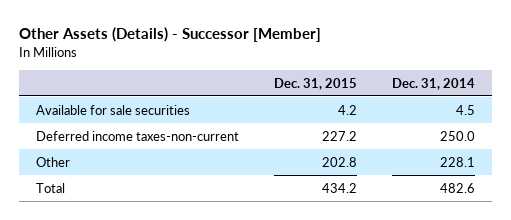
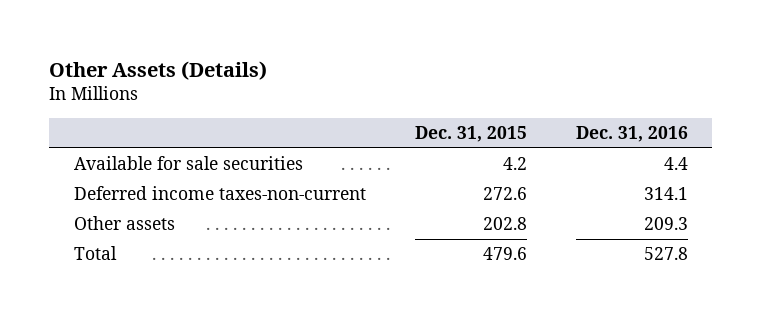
[18,27,321,43] Other Assets (Details) - Successor [Member] -> [49,60,268,80] Other Assets (Details)
[391,77,475,90] Dec. 31, 2014 -> none
none -> [575,126,688,143] Dec. 31, 2016
[321,130,357,141] 227.2 -> [482,187,527,201] 272.6
[36,156,71,167] Other -> [73,216,175,231] Other assets
[321,182,357,193] 434.2 -> [482,247,527,261] 479.6

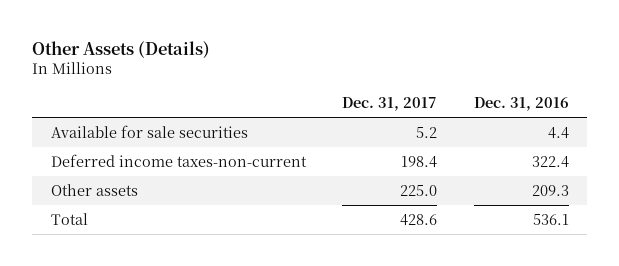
[414,126,527,143] Dec. 31, 2015 -> none
none -> [342,97,438,112] Dec. 31, 2017
[643,187,688,201] 314.1 -> [531,155,569,168] 322.4
[643,247,688,261] 527.8 -> [532,213,569,225] 536.1

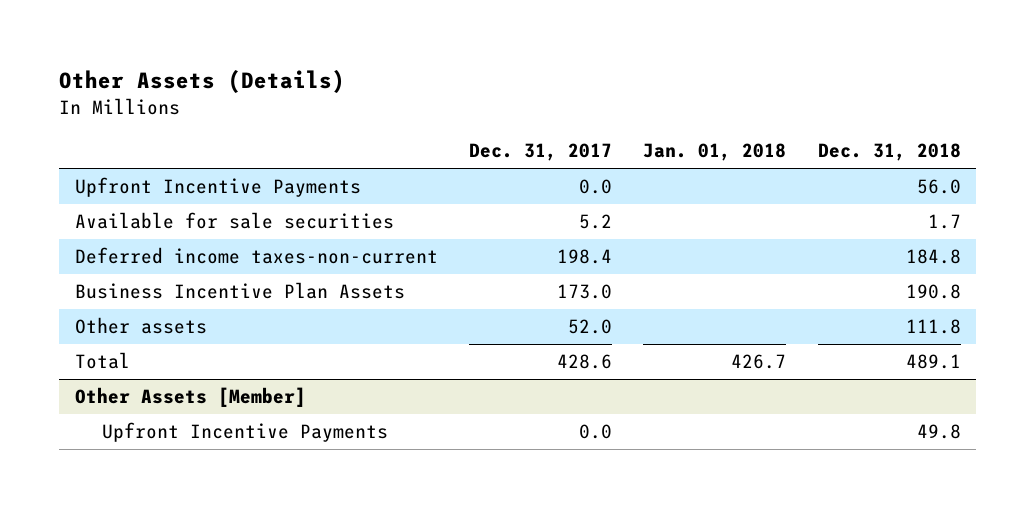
[473,97,569,112] Dec. 31, 2016 -> none
none -> [643,143,787,162] Jan. 01, 2018
none -> [817,143,961,162] Dec. 31, 2018
none -> [74,177,361,198] Upfront Incentive Payments
none -> [74,282,405,300] Business Incentive Plan Assets
[400,184,438,196] 225.0 -> [567,319,612,335] 52.0
none -> [74,387,306,408] Other Assets [Member]
none -> [102,422,389,443] Upfront Incentive Payments

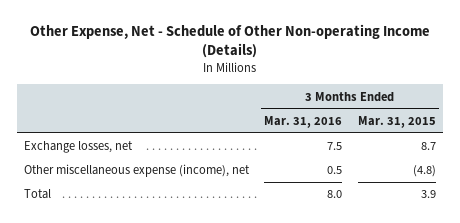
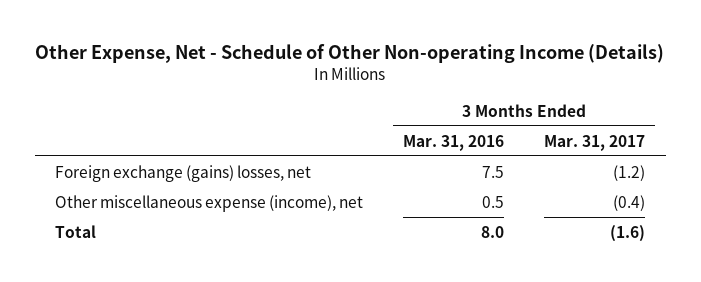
[357,115,436,128] Mar. 31, 2015 -> none
none -> [544,134,646,151] Mar. 31, 2017
[24,141,134,154] Exchange losses, net -> [55,164,312,182] Foreign exchange (gains) losses, net

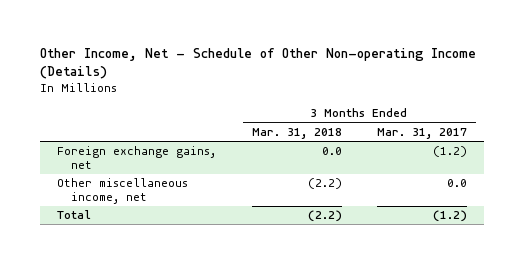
[35,44,665,64] Other Expense, Net - Schedule of Other Non-operating Income (Details) -> [39,48,476,80] Other Income, Net - Schedule of Other Non-operating Income (Details)
[403,134,505,151] Mar. 31, 2016 -> none
none -> [251,127,342,139] Mar. 31, 2018
[55,164,312,182] Foreign exchange (gains) losses, net -> [57,146,217,169] Foreign exchange gains, net
[55,194,364,212] Other miscellaneous expense (income), net -> [57,178,189,204] Other miscellaneous income, net
[613,194,646,211] (0.4) -> [446,179,467,188] 0.0
[610,224,646,242] (1.6) -> [432,210,467,223] (1.2)

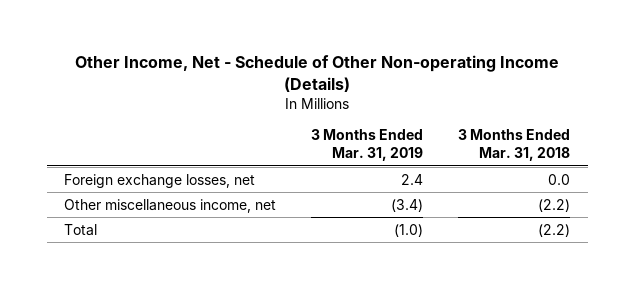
[376,127,467,139] Mar. 31, 2017 -> none
none -> [311,129,424,162] 3 Months Ended Mar. 31, 2019
[57,146,217,169] Foreign exchange gains, net -> [64,173,256,188] Foreign exchange losses, net

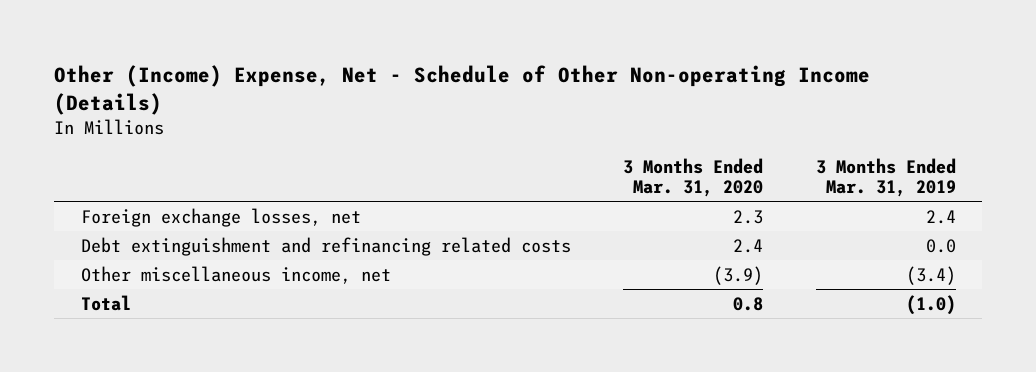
[75,55,560,92] Other Income, Net - Schedule of Other Non-operating Income (Details) -> [54,65,871,115] Other (Income) Expense, Net - Schedule of Other Non-operating Income (Details)
[458,129,571,162] 3 Months Ended Mar. 31, 2018 -> none
none -> [623,157,764,198] 3 Months Ended Mar. 31, 2020
none -> [80,236,571,256] Debt extinguishment and refinancing related costs

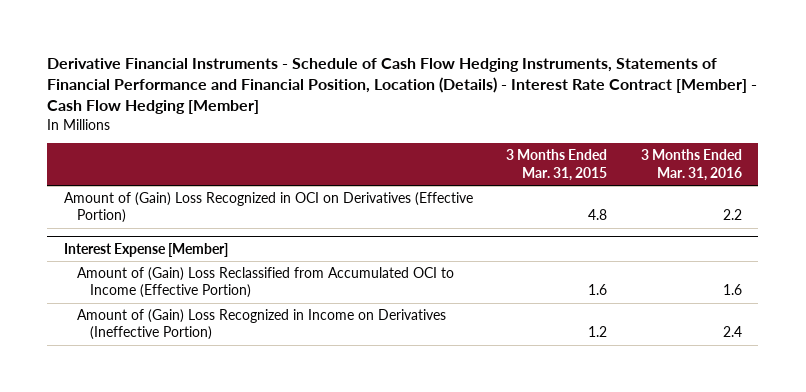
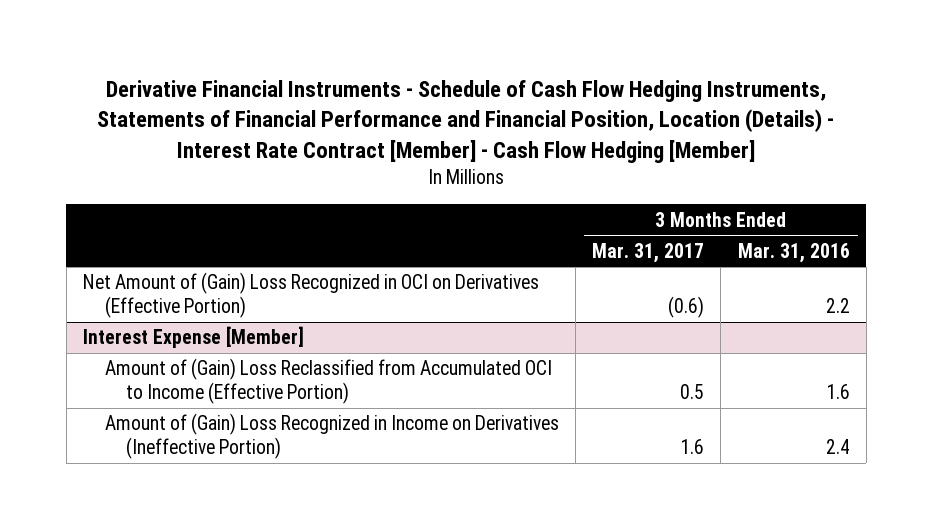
[506,149,608,181] 3 Months Ended Mar. 31, 2015 -> none
none -> [592,242,705,263] Mar. 31, 2017
[63,192,473,224] Amount of (Gain) Loss Recognized in OCI on Derivatives (Effective Portion) -> [82,272,539,319] Net Amount of (Gain) Loss Recognized in OCI on Derivatives (Effective Portion)

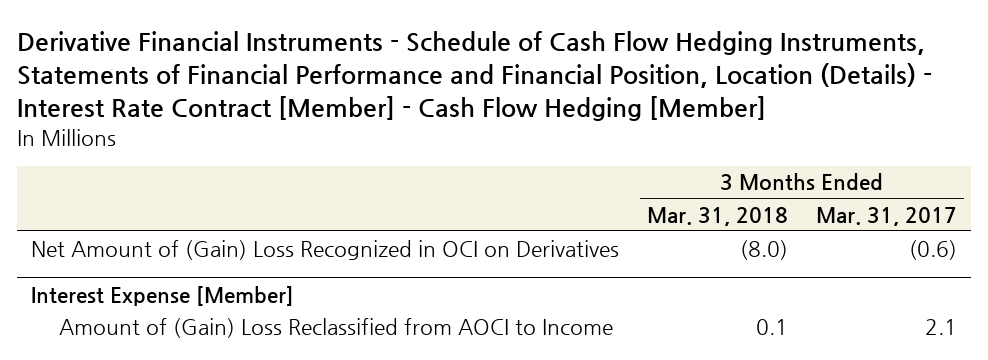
[737,242,850,263] Mar. 31, 2016 -> none
none -> [646,207,788,227] Mar. 31, 2018
[82,272,539,319] Net Amount of (Gain) Loss Recognized in OCI on Derivatives (Effective Portion) -> [30,239,619,260] Net Amount of (Gain) Loss Recognized in OCI on Derivatives
[104,413,559,460] Amount of (Gain) Loss Recognized in Income on Derivatives (Ineffective Portion) -> none
[104,358,552,405] Amount of (Gain) Loss Reclassified from Accumulated OCI to Income (Effective Portion) -> [58,317,613,338] Amount of (Gain) Loss Reclassified from AOCI to Income
[680,384,705,400] 0.5 -> [924,318,957,335] 2.1

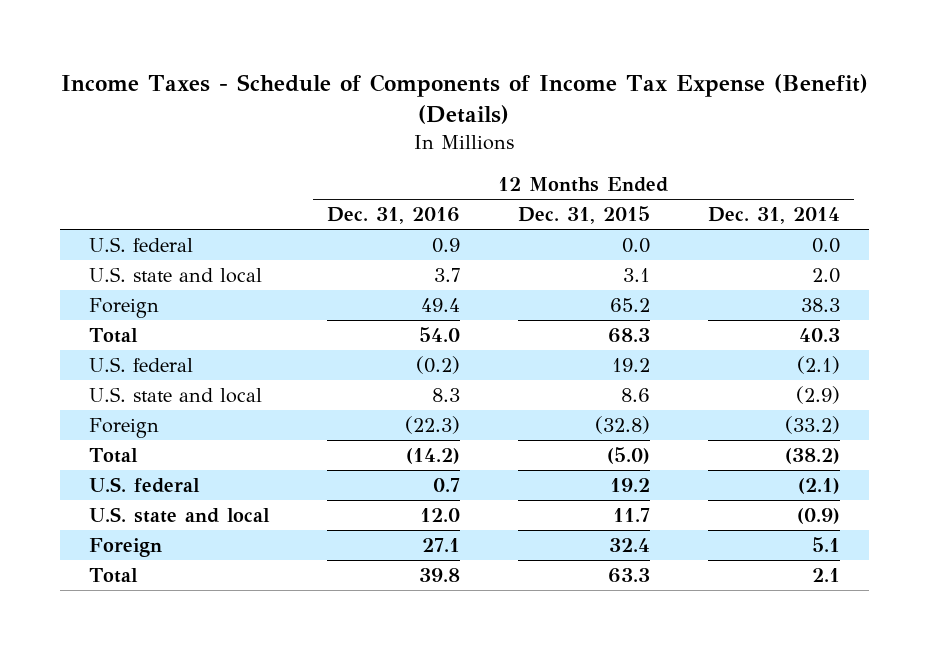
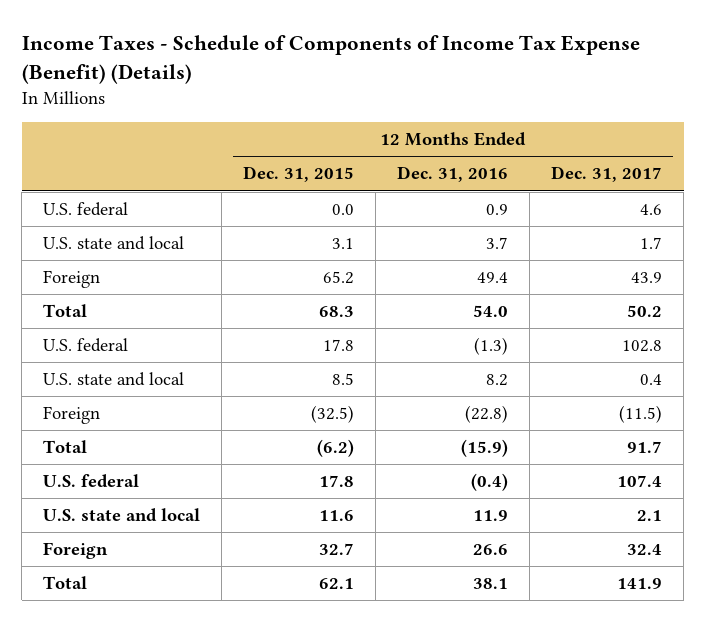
[707,207,840,225] Dec. 31, 2014 -> none
none -> [551,166,663,183] Dec. 31, 2017
[416,355,461,374] (0.2) -> [474,337,509,356] (1.3)
[611,357,650,372] 19.2 -> [323,339,355,352] 17.8
[432,387,461,402] 8.3 -> [486,374,509,387] 8.2
[620,387,650,402] 8.6 -> [332,373,355,386] 8.5
[405,415,461,434] (22.3) -> [465,405,509,424] (22.8)
[594,415,650,434] (32.8) -> [311,405,355,424] (32.5)
[406,447,461,464] (14.2) -> [461,439,509,458] (15.9)
[606,446,650,464] (5.0) -> [317,439,355,458] (6.2)
[433,477,461,492] 0.7 -> [471,473,509,492] (0.4)
[609,477,650,492] 19.2 -> [319,475,355,488] 17.8
[420,507,461,522] 12.0 -> [473,510,509,522] 11.9
[612,507,650,522] 11.7 -> [319,510,355,522] 11.6
[422,537,461,552] 27.1 -> [473,544,509,556] 26.6
[608,537,650,552] 32.4 -> [319,543,355,556] 32.7
[419,567,461,582] 39.8 -> [473,578,509,590] 38.1
[607,567,650,583] 63.3 -> [319,578,355,590] 62.1

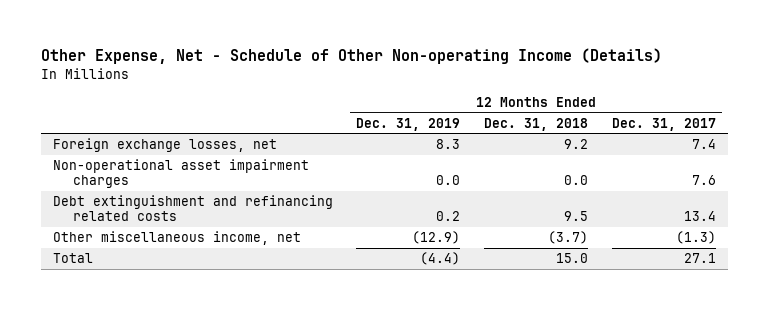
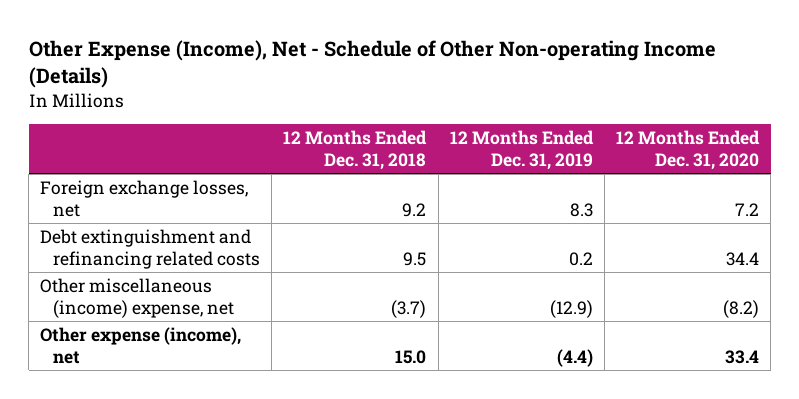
[40,48,662,65] Other Expense, Net - Schedule of Other Non-operating Income (Details) -> [28,39,716,89] Other Expense (Income), Net - Schedule of Other Non-operating Income (Details)
[611,117,716,131] Dec. 31, 2017 -> none
none -> [615,130,760,170] 12 Months Ended Dec. 31, 2020
[52,159,309,189] Non-operational asset impairment charges -> none
[52,231,301,246] Other miscellaneous income, net -> [40,277,235,318] Other miscellaneous (income) expense, net
[52,253,93,264] Total -> [40,326,242,364] Other expense (income), net

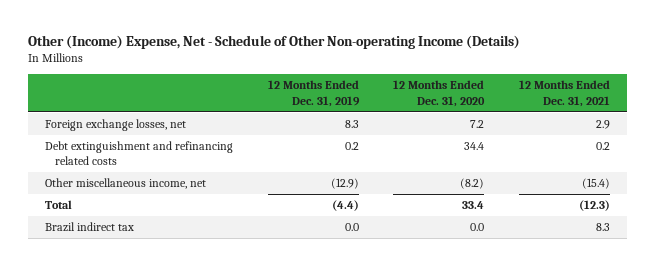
[28,39,716,89] Other Expense (Income), Net - Schedule of Other Non-operating Income (Details) -> [28,35,521,50] Other (Income) Expense, Net - Schedule of Other Non-operating Income (Details)
[283,130,428,170] 12 Months Ended Dec. 31, 2018 -> none
none -> [518,80,610,107] 12 Months Ended Dec. 31, 2021
[40,277,235,318] Other miscellaneous (income) expense, net -> [45,177,207,189] Other miscellaneous income, net
[40,326,242,364] Other expense (income), net -> [45,199,73,209] Total
none -> [45,221,135,232] Brazil indirect tax

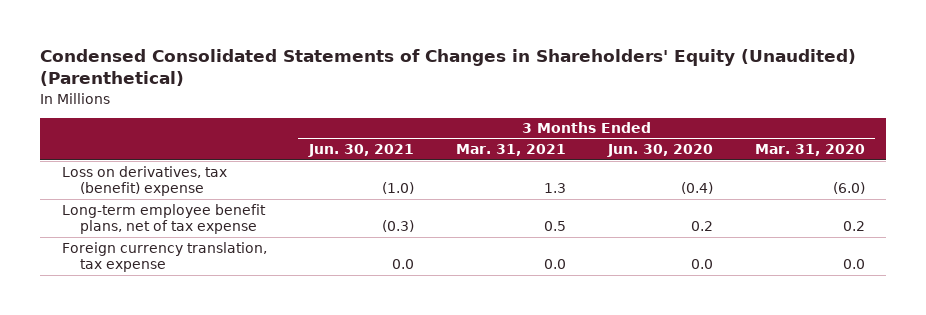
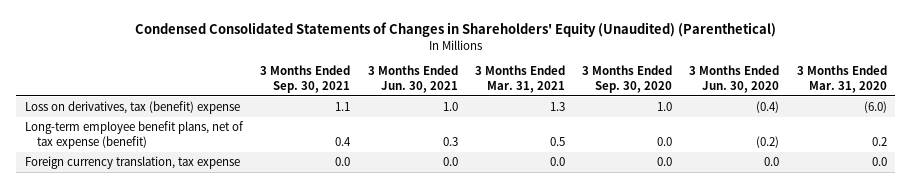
none -> [260,65,351,93] 3 Months Ended Sep. 30, 2021
none -> [582,65,673,93] 3 Months Ended Sep. 30, 2020
[381,182,414,195] (1.0) -> [442,102,458,112] 1.0
[61,203,266,235] Long-term employee benefit plans, net of tax expense -> [25,121,245,149] Long-term employee benefit plans, net of tax expense (benefit)
[381,220,414,233] (0.3) -> [442,136,458,146] 0.3
[690,221,713,232] 0.2 -> [756,135,780,148] (0.2)

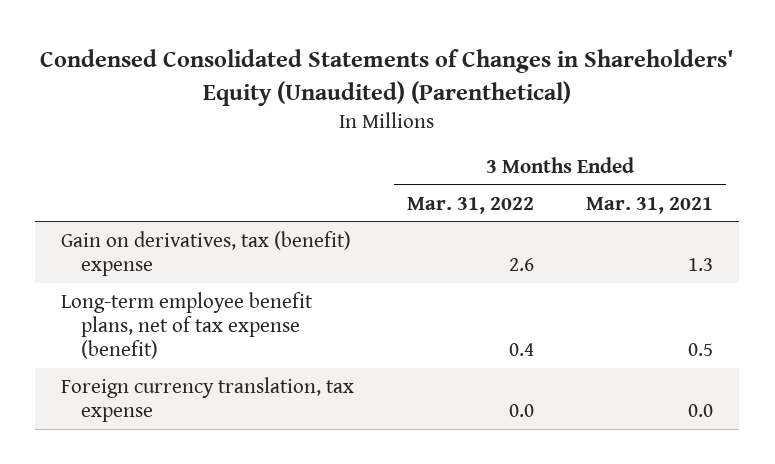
[260,65,351,93] 3 Months Ended Sep. 30, 2021 -> none
[367,65,458,93] 3 Months Ended Jun. 30, 2021 -> none
[582,65,673,93] 3 Months Ended Sep. 30, 2020 -> none
[689,65,780,93] 3 Months Ended Jun. 30, 2020 -> none
[796,65,887,93] 3 Months Ended Mar. 31, 2020 -> none
none -> [406,196,534,214] Mar. 31, 2022
[25,101,241,115] Loss on derivatives, tax (benefit) expense -> [61,230,352,276] Gain on derivatives, tax (benefit) expense

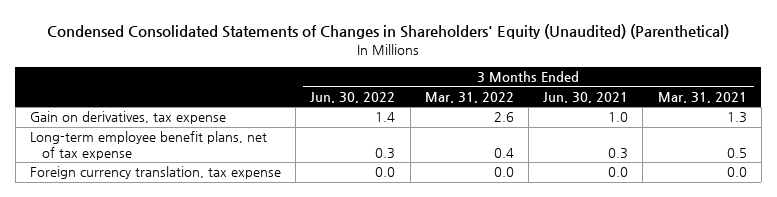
none -> [310,92,396,104] Jun. 30, 2022
none -> [543,92,629,104] Jun. 30, 2021
[61,230,352,276] Gain on derivatives, tax (benefit) expense -> [29,111,226,125] Gain on derivatives, tax expense
[61,291,314,360] Long-term employee benefit plans, net of tax expense (benefit) -> [29,131,267,161] Long-term employee benefit plans, net of tax expense

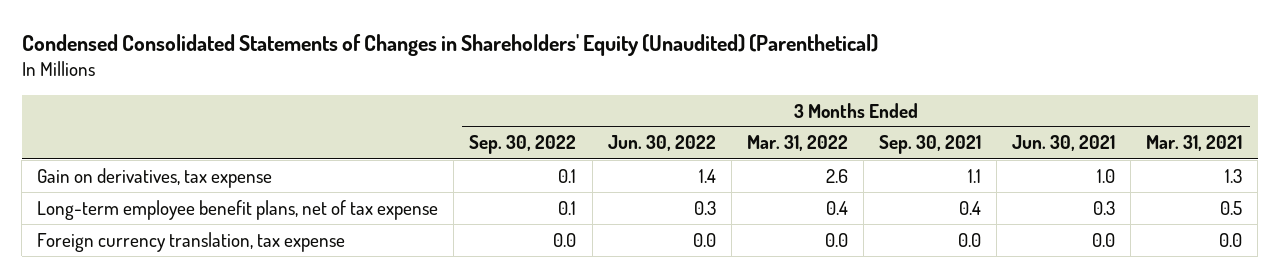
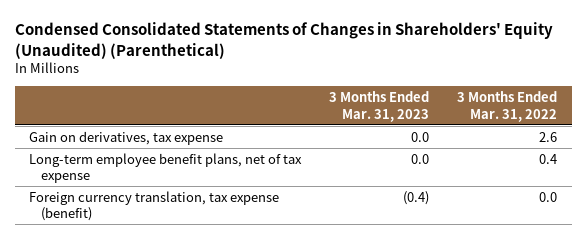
[469,135,577,155] Sep. 30, 2022 -> none
[607,135,716,152] Jun. 30, 2022 -> none
[878,135,981,155] Sep. 30, 2021 -> none
[1012,135,1116,152] Jun. 30, 2021 -> none
[1146,135,1243,152] Mar. 31, 2021 -> none
none -> [329,91,430,122] 3 Months Ended Mar. 31, 2023
[37,231,346,252] Foreign currency translation, tax expense -> [28,190,279,222] Foreign currency translation, tax expense (benefit)

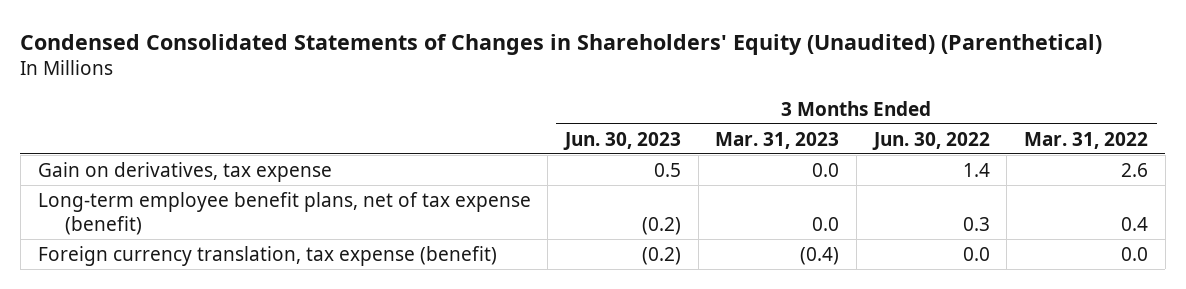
none -> [562,131,681,150] Jun. 30, 2023
none -> [871,131,990,150] Jun. 30, 2022
[28,152,302,184] Long-term employee benefit plans, net of tax expense -> [37,191,531,235] Long-term employee benefit plans, net of tax expense (benefit)

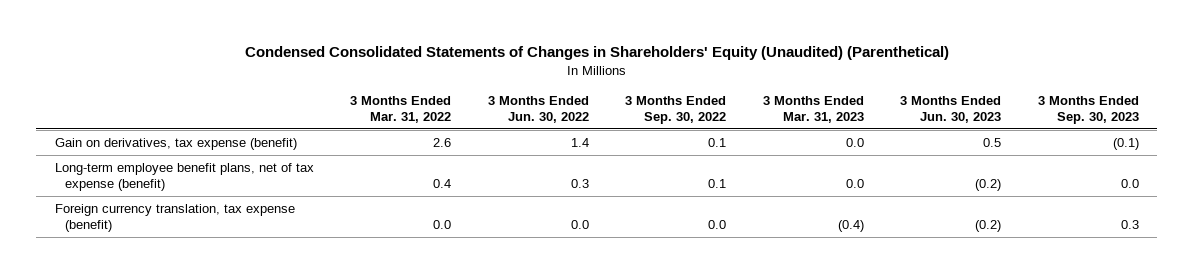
none -> [625,95,727,124] 3 Months Ended Sep. 30, 2022
none -> [1037,95,1139,124] 3 Months Ended Sep. 30, 2023
[37,161,332,182] Gain on derivatives, tax expense -> [54,138,297,151] Gain on derivatives, tax expense (benefit)

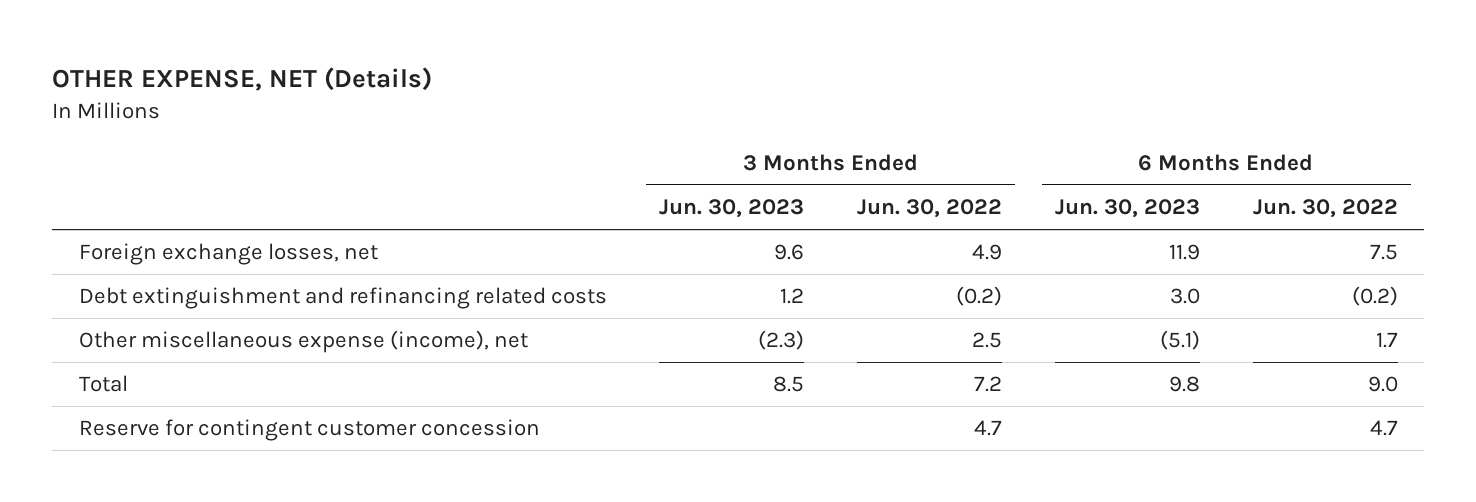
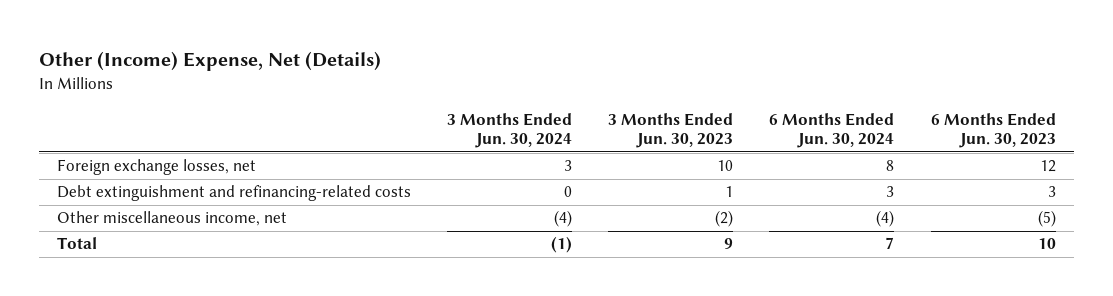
[52,67,433,92] OTHER EXPENSE, NET (Details) -> [39,50,382,71] Other (Income) Expense, Net (Details)
[857,199,1003,219] Jun. 30, 2022 -> none
[1252,199,1398,219] Jun. 30, 2022 -> none
none -> [447,112,573,149] 3 Months Ended Jun. 30, 2024
none -> [769,112,895,149] 6 Months Ended Jun. 30, 2024
[78,419,540,442] Reserve for contingent customer concession -> none
[774,244,805,261] 9.6 -> [717,160,734,172] 10
[1168,244,1200,261] 11.9 -> [1039,160,1056,173] 12
[78,287,607,310] Debt extinguishment and refinancing related costs -> [57,185,412,202] Debt extinguishment and refinancing-related costs
[780,288,805,305] 1.2 -> [725,186,734,198] 1
[1169,288,1200,305] 3.0 -> [1047,186,1056,198] 3
[78,330,528,354] Other miscellaneous expense (income), net -> [57,211,288,227] Other miscellaneous income, net
[758,330,805,351] (2.3) -> [715,210,734,228] (2)
[1159,330,1200,351] (5.1) -> [1037,210,1056,228] (5)
[773,376,805,393] 8.5 -> [724,238,734,250] 9
[1168,376,1200,393] 9.8 -> [1037,238,1056,250] 10

